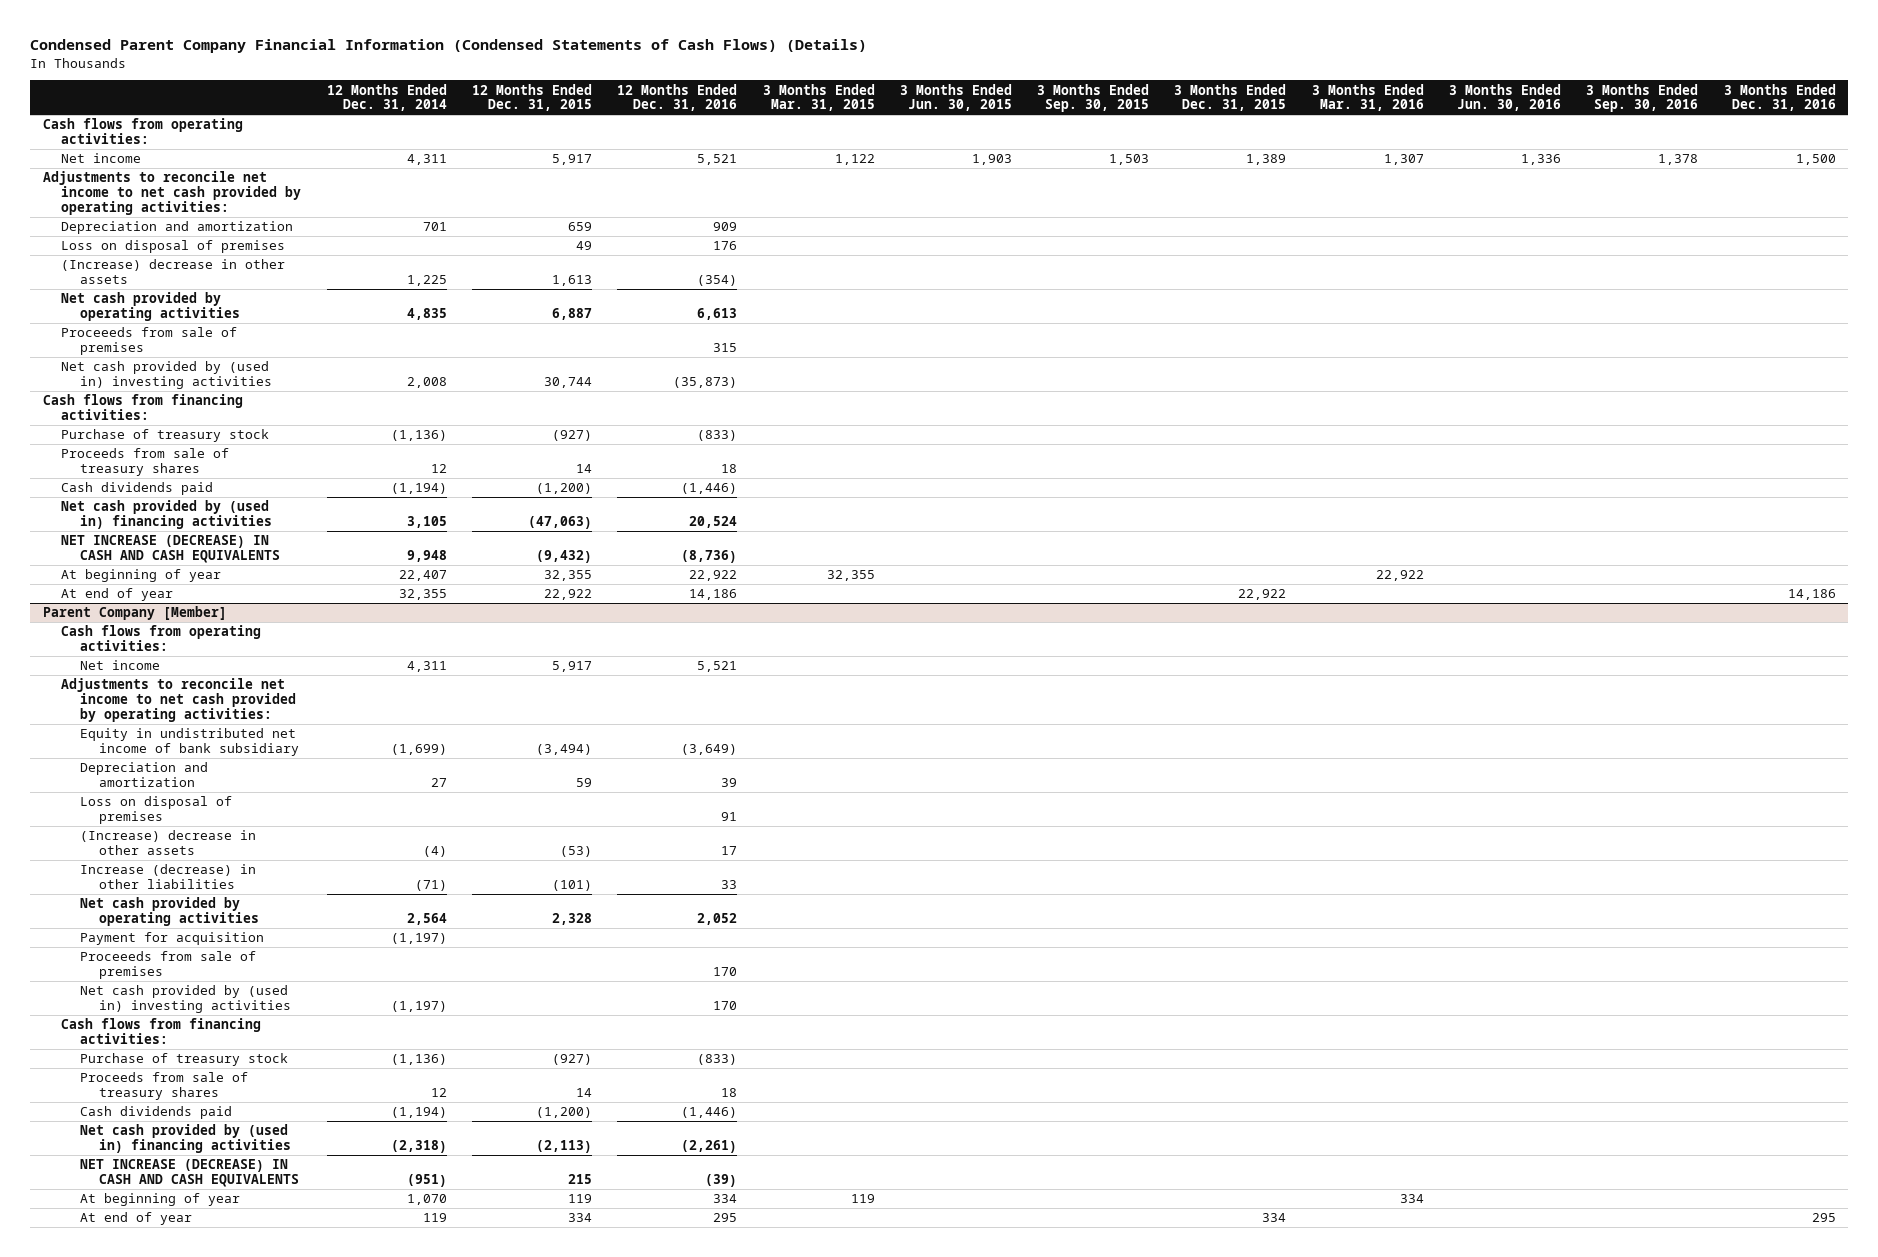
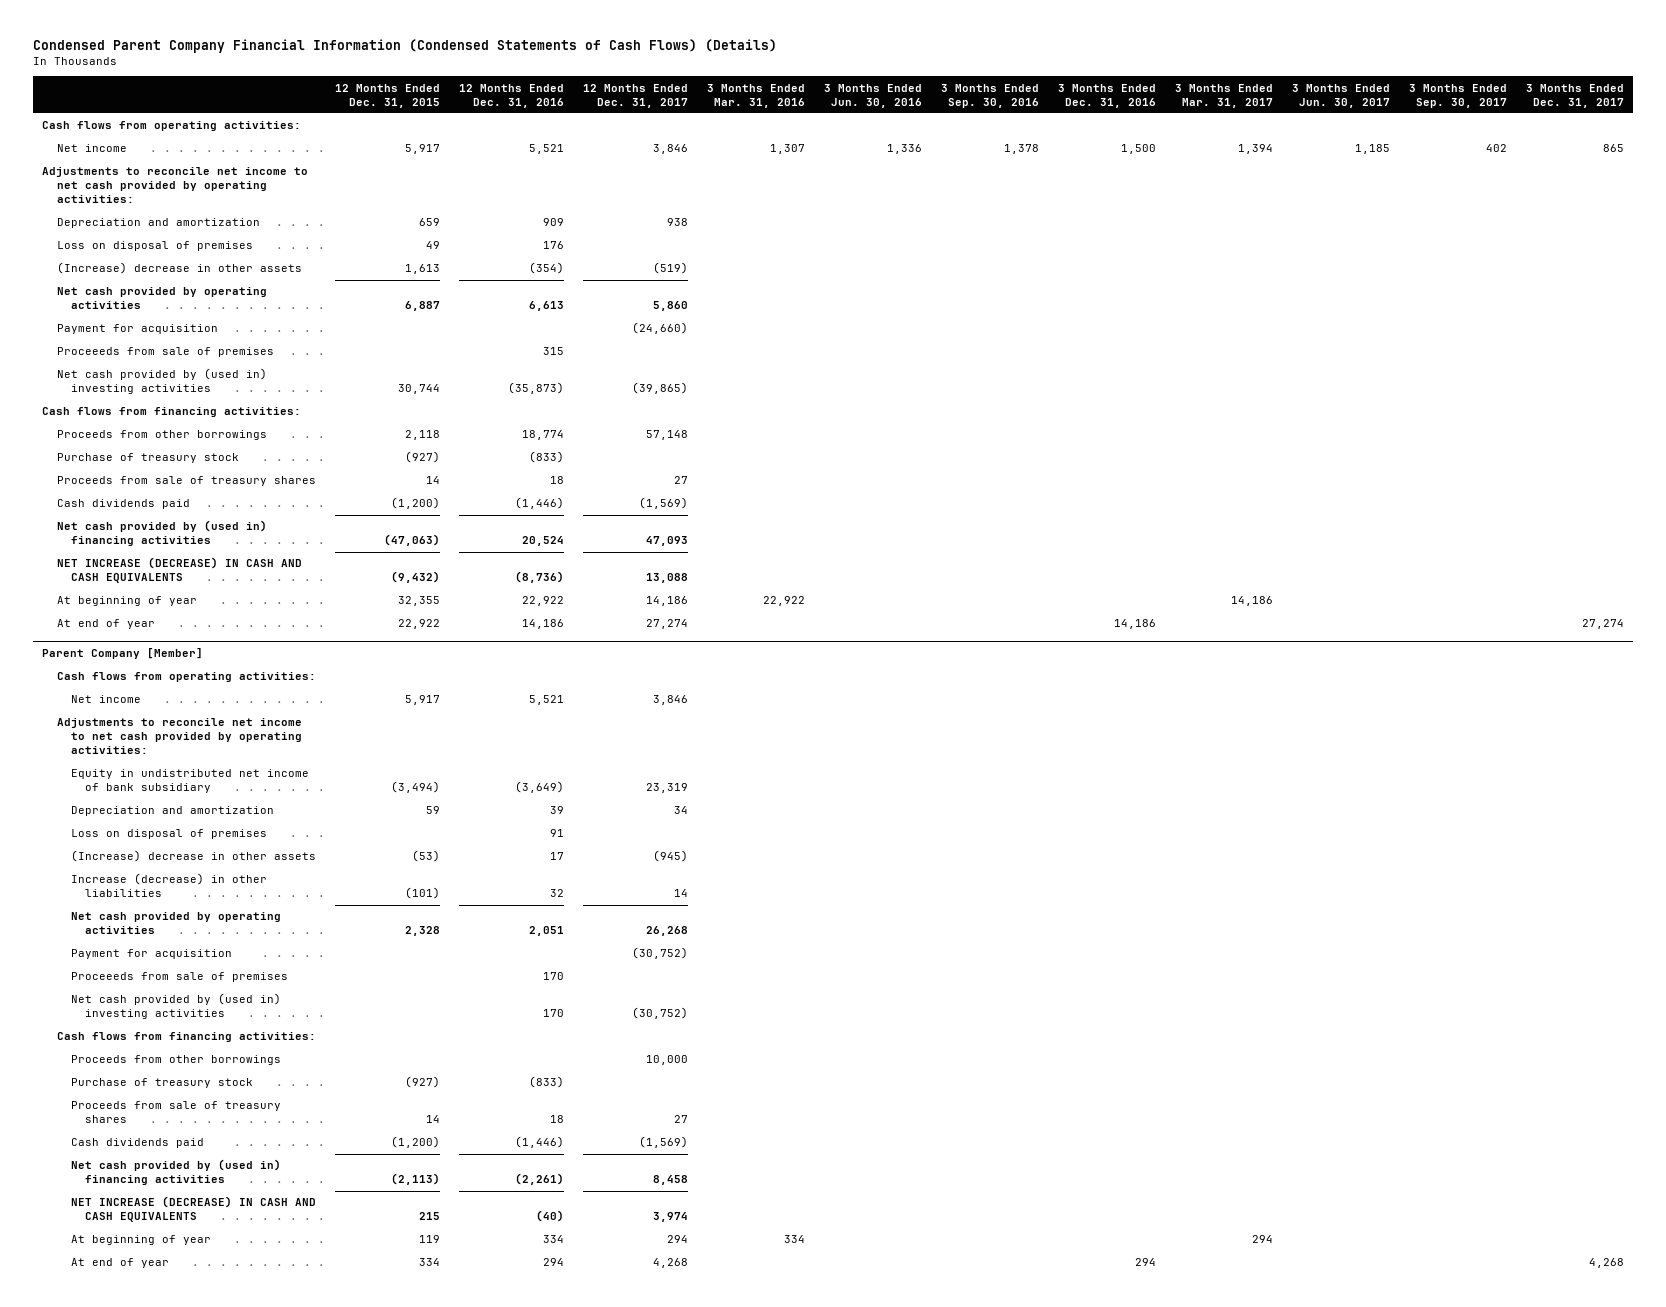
[326,83,447,112] 12 Months Ended Dec. 31, 2014 -> none
[762,83,875,112] 3 Months Ended Mar. 31, 2015 -> none
[899,83,1012,112] 3 Months Ended Jun. 30, 2015 -> none
[1037,83,1150,113] 3 Months Ended Sep. 30, 2015 -> none
[1174,83,1287,112] 3 Months Ended Dec. 31, 2015 -> none
none -> [582,83,688,108] 12 Months Ended Dec. 31, 2017
none -> [1174,83,1273,108] 3 Months Ended Mar. 31, 2017
none -> [1291,83,1390,108] 3 Months Ended Jun. 30, 2017
none -> [1408,83,1507,108] 3 Months Ended Sep. 30, 2017
none -> [1525,83,1624,108] 3 Months Ended Dec. 31, 2017
none -> [56,324,218,335] Payment for acquisition
none -> [56,430,267,441] Proceeds from other borrowings
[721,880,738,890] 33 -> [549,889,564,898] 32
[697,913,738,926] 2,052 -> [528,926,564,937] 2,051
none -> [70,1055,281,1066] Proceeds from other borrowings
[705,1174,738,1188] (39) -> [535,1210,564,1223] (40)
[713,1213,738,1223] 295 -> [542,1258,564,1267] 294
[1811,1213,1836,1223] 295 -> [1134,1258,1156,1267] 294

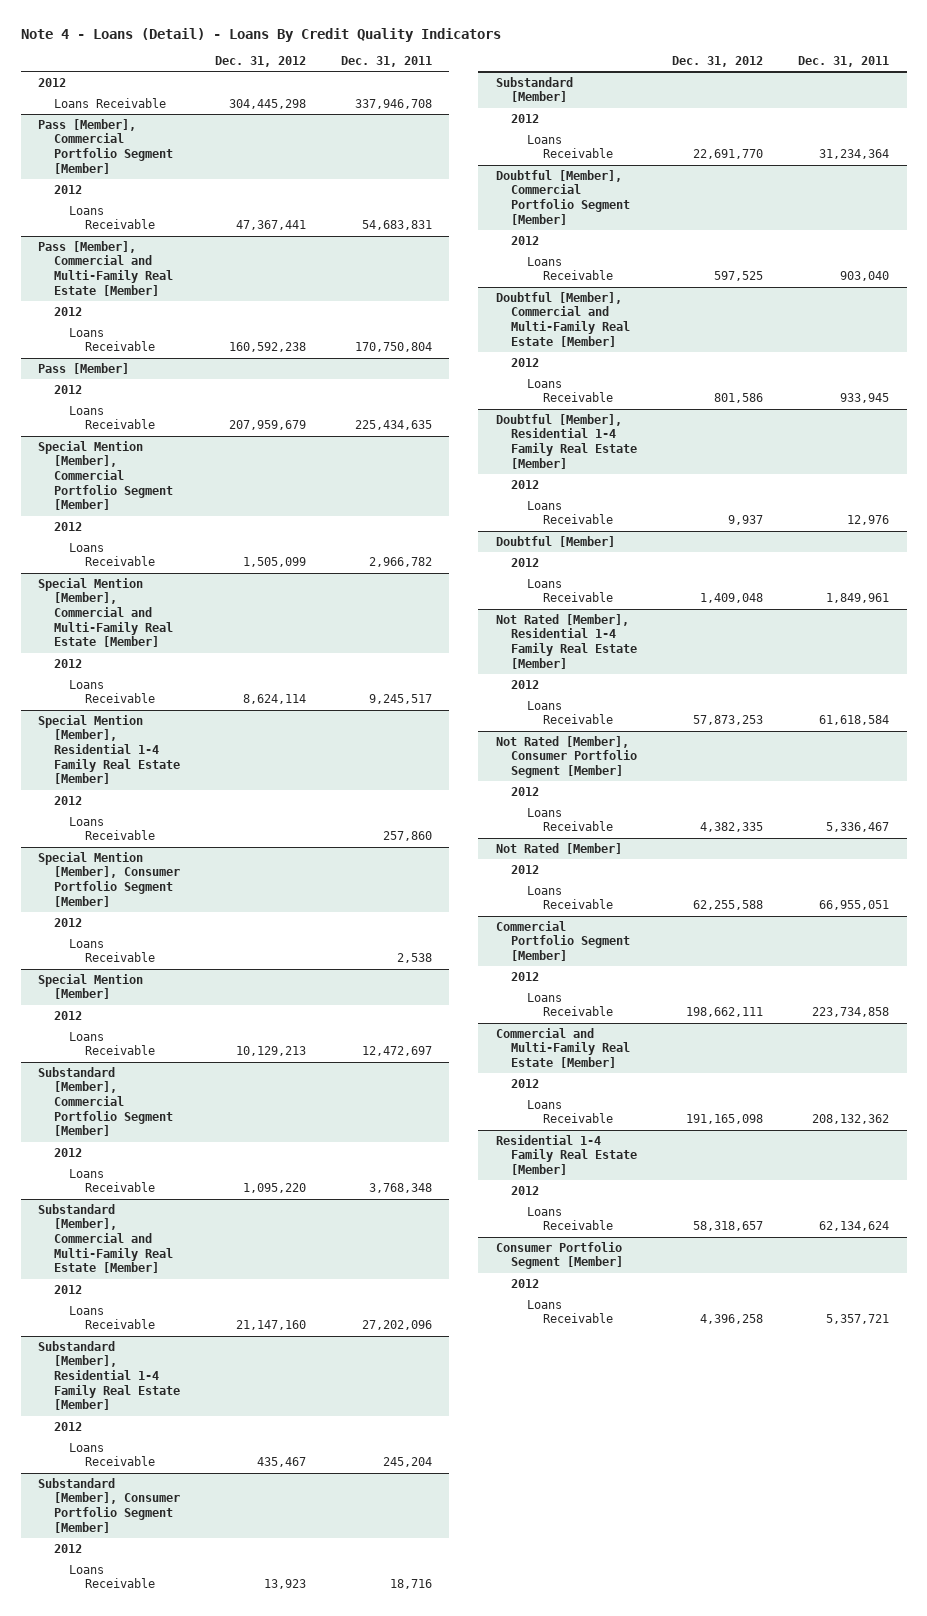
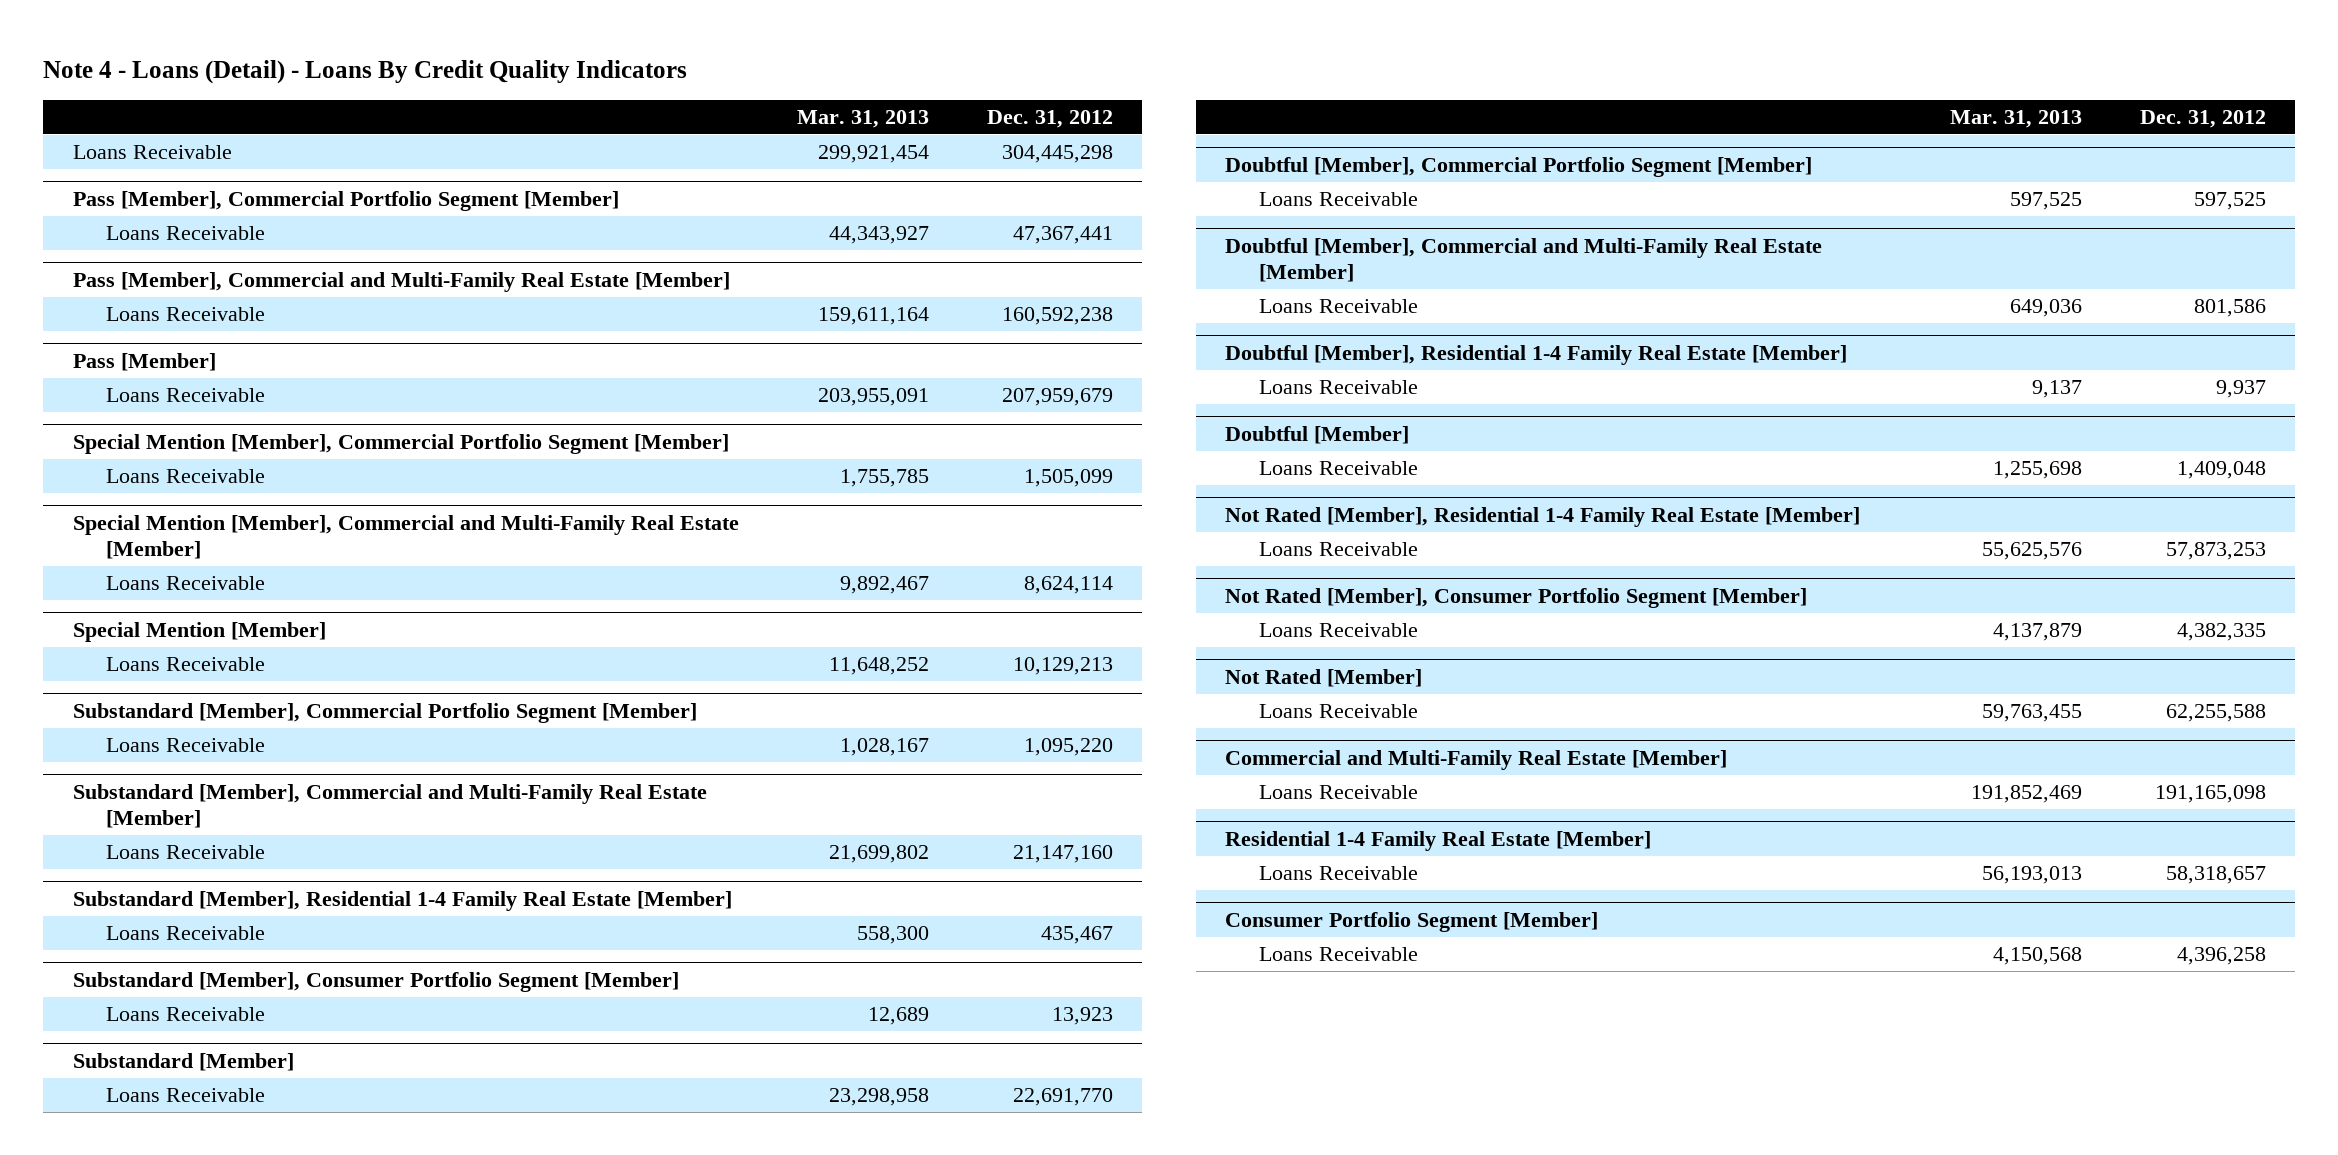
[340,56,432,68] Dec. 31, 2011 -> none
none -> [796,109,929,128] Mar. 31, 2013
[38,77,67,87] 2012 -> none
[53,184,82,194] 2012 -> none
[53,306,82,316] 2012 -> none
[53,384,82,394] 2012 -> none
[53,521,82,531] 2012 -> none
[53,658,82,668] 2012 -> none
[38,714,180,785] Special Mention [Member], Residential 1-4 Family Real Estate [Member] -> none
[53,795,82,805] 2012 -> none
[69,816,156,841] Loans Receivable -> none
[38,851,180,907] Special Mention [Member], Consumer Portfolio Segment [Member] -> none
[53,917,82,927] 2012 -> none
[69,938,156,963] Loans Receivable -> none
[53,1010,82,1020] 2012 -> none
[53,1147,82,1157] 2012 -> none
[53,1284,82,1294] 2012 -> none
[53,1421,82,1431] 2012 -> none
[53,1543,82,1553] 2012 -> none
[511,113,540,123] 2012 -> none
[511,235,540,245] 2012 -> none
[511,357,540,367] 2012 -> none
[511,479,540,489] 2012 -> none
[511,557,540,567] 2012 -> none
[511,679,540,689] 2012 -> none
[511,786,540,796] 2012 -> none
[511,864,540,874] 2012 -> none
[495,920,631,962] Commercial Portfolio Segment [Member] -> none
[511,971,540,981] 2012 -> none
[526,992,613,1017] Loans Receivable -> none
[511,1078,540,1088] 2012 -> none
[511,1185,540,1195] 2012 -> none
[511,1278,540,1288] 2012 -> none

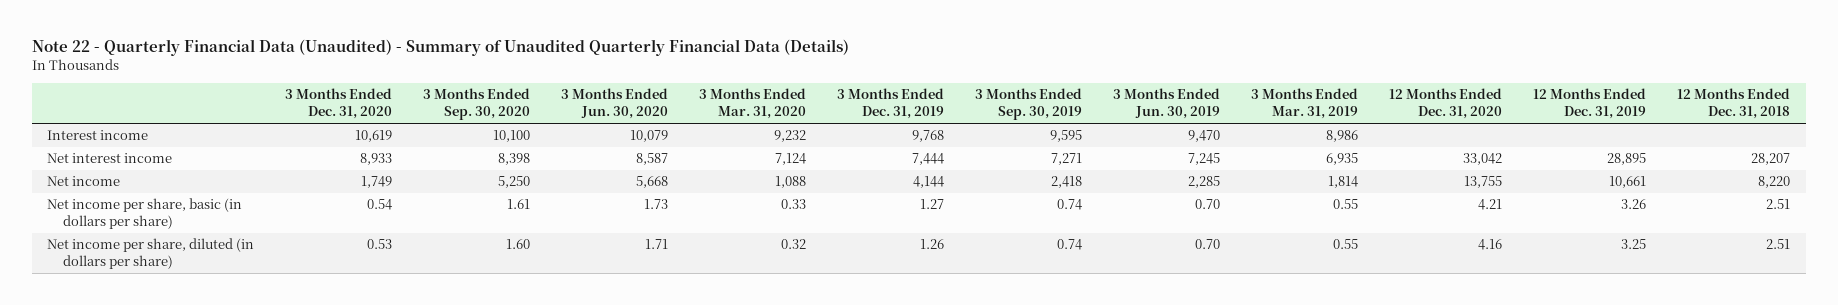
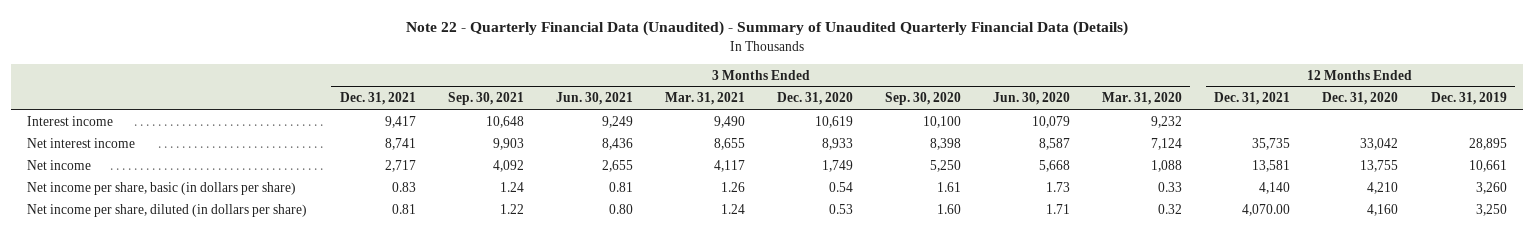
[837,88,945,120] 3 Months Ended Dec. 31, 2019 -> none
[975,88,1083,121] 3 Months Ended Sep. 30, 2019 -> none
[1113,88,1221,120] 3 Months Ended Jun. 30, 2019 -> none
[1251,88,1359,120] 3 Months Ended Mar. 31, 2019 -> none
[1677,88,1791,120] 12 Months Ended Dec. 31, 2018 -> none
none -> [339,92,416,106] Dec. 31, 2021
none -> [447,92,524,106] Sep. 30, 2021
none -> [555,92,633,106] Jun. 30, 2021
none -> [664,92,745,106] Mar. 31, 2021
none -> [1214,92,1291,106] Dec. 31, 2021
[1478,199,1503,211] 4.21 -> [1367,181,1399,194] 4,210
[1621,199,1647,210] 3.26 -> [1475,181,1507,194] 3,260
[1478,239,1503,251] 4.16 -> [1367,203,1399,216] 4,160
[1621,239,1647,250] 3.25 -> [1475,203,1507,216] 3,250

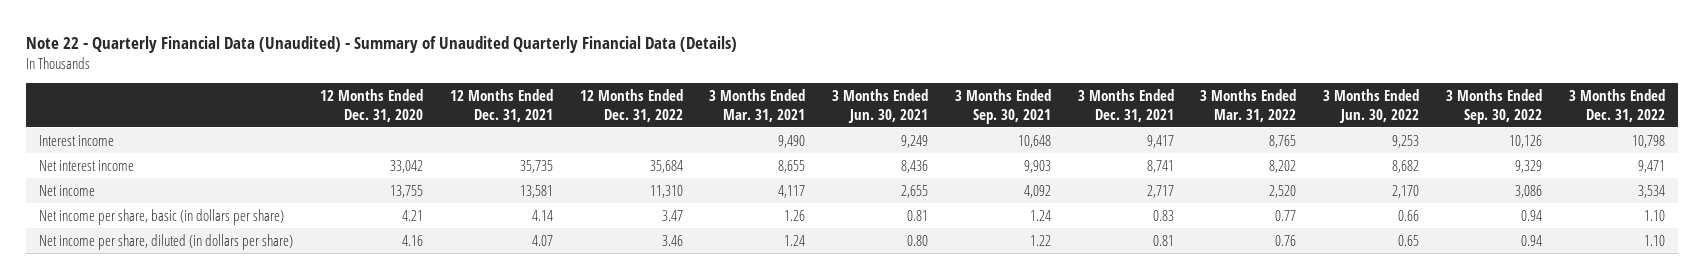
[776,92,853,106] Dec. 31, 2020 -> none
[885,92,962,106] Sep. 30, 2020 -> none
[993,92,1071,106] Jun. 30, 2020 -> none
[1102,92,1183,106] Mar. 31, 2020 -> none
[1430,92,1507,106] Dec. 31, 2019 -> none
none -> [579,89,683,122] 12 Months Ended Dec. 31, 2022
none -> [1200,89,1297,122] 3 Months Ended Mar. 31, 2022
none -> [1323,89,1420,123] 3 Months Ended Jun. 30, 2022
none -> [1445,89,1542,124] 3 Months Ended Sep. 30, 2022
none -> [1568,89,1665,122] 3 Months Ended Dec. 31, 2022
[1259,181,1291,194] 4,140 -> [531,209,553,221] 4.14
[1367,181,1399,194] 4,210 -> [401,209,423,221] 4.21
[1242,203,1291,216] 4,070.00 -> [531,234,553,246] 4.07
[1367,203,1399,216] 4,160 -> [401,234,423,246] 4.16

